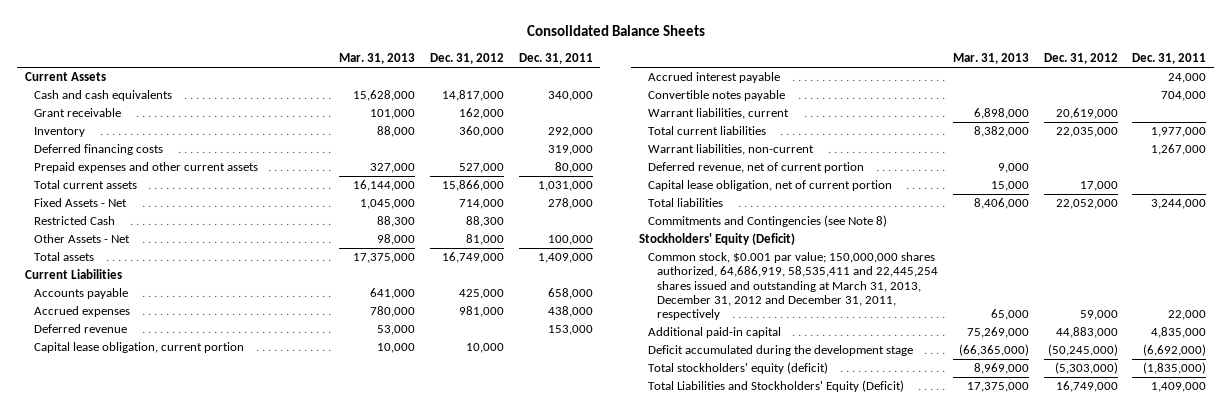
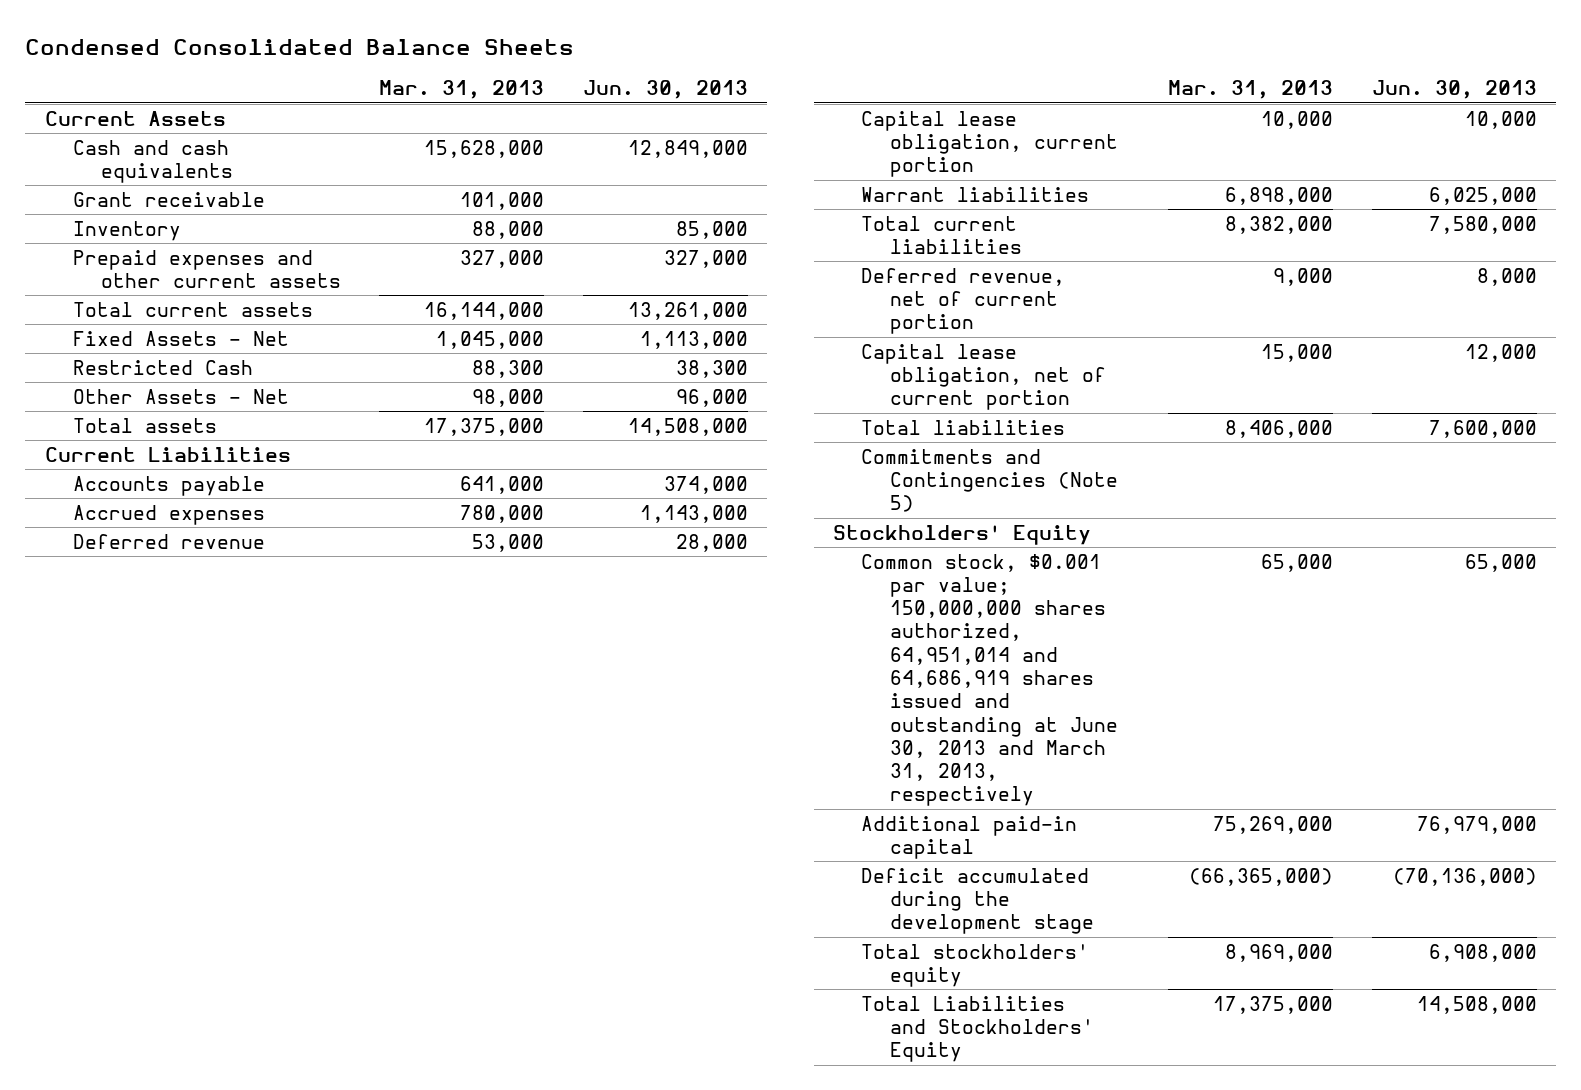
[526,25,705,37] Consolidated Balance Sheets -> [25,38,575,55] Condensed Consolidated Balance Sheets
[429,52,504,64] Dec. 31, 2012 -> none
[518,52,593,64] Dec. 31, 2011 -> none
none -> [582,80,748,100] Jun. 30, 2013
[33,144,163,156] Deferred financing costs -> none
[647,72,780,84] Accrued interest payable -> none
[647,90,785,102] Convertible notes payable -> none
[647,108,789,120] Warrant liabilities, current -> [861,186,1090,202] Warrant liabilities
[647,144,814,156] Warrant liabilities, non-current -> none
[647,215,887,228] Commitments and Contingencies (see Note 8) -> [861,448,1118,513] Commitments and Contingencies (Note 5)
[638,233,795,246] Stockholders' Equity (Deficit) -> [833,524,1092,545] Stockholders' Equity
[647,252,938,321] Common stock, $0.001 par value; 150,000,000 shares authorized, 64,686,919, 58,535,411 and 22,445,254 shares issued and outstanding at March 31, 2013, December 31, 2012 and December 31, 2011, respectively -> [861,553,1118,807] Common stock, $0.001 par value; 150,000,000 shares authorized, 64,951,014 and 64,686,919 shares issued and outstanding at June 30, 2013 and March 31, 2013, respectively
[647,362,828,375] Total stockholders' equity (deficit) -> [861,943,1090,987] Total stockholders' equity
[647,380,904,393] Total Liabilities and Stockholders' Equity (Deficit) -> [861,995,1094,1063] Total Liabilities and Stockholders' Equity

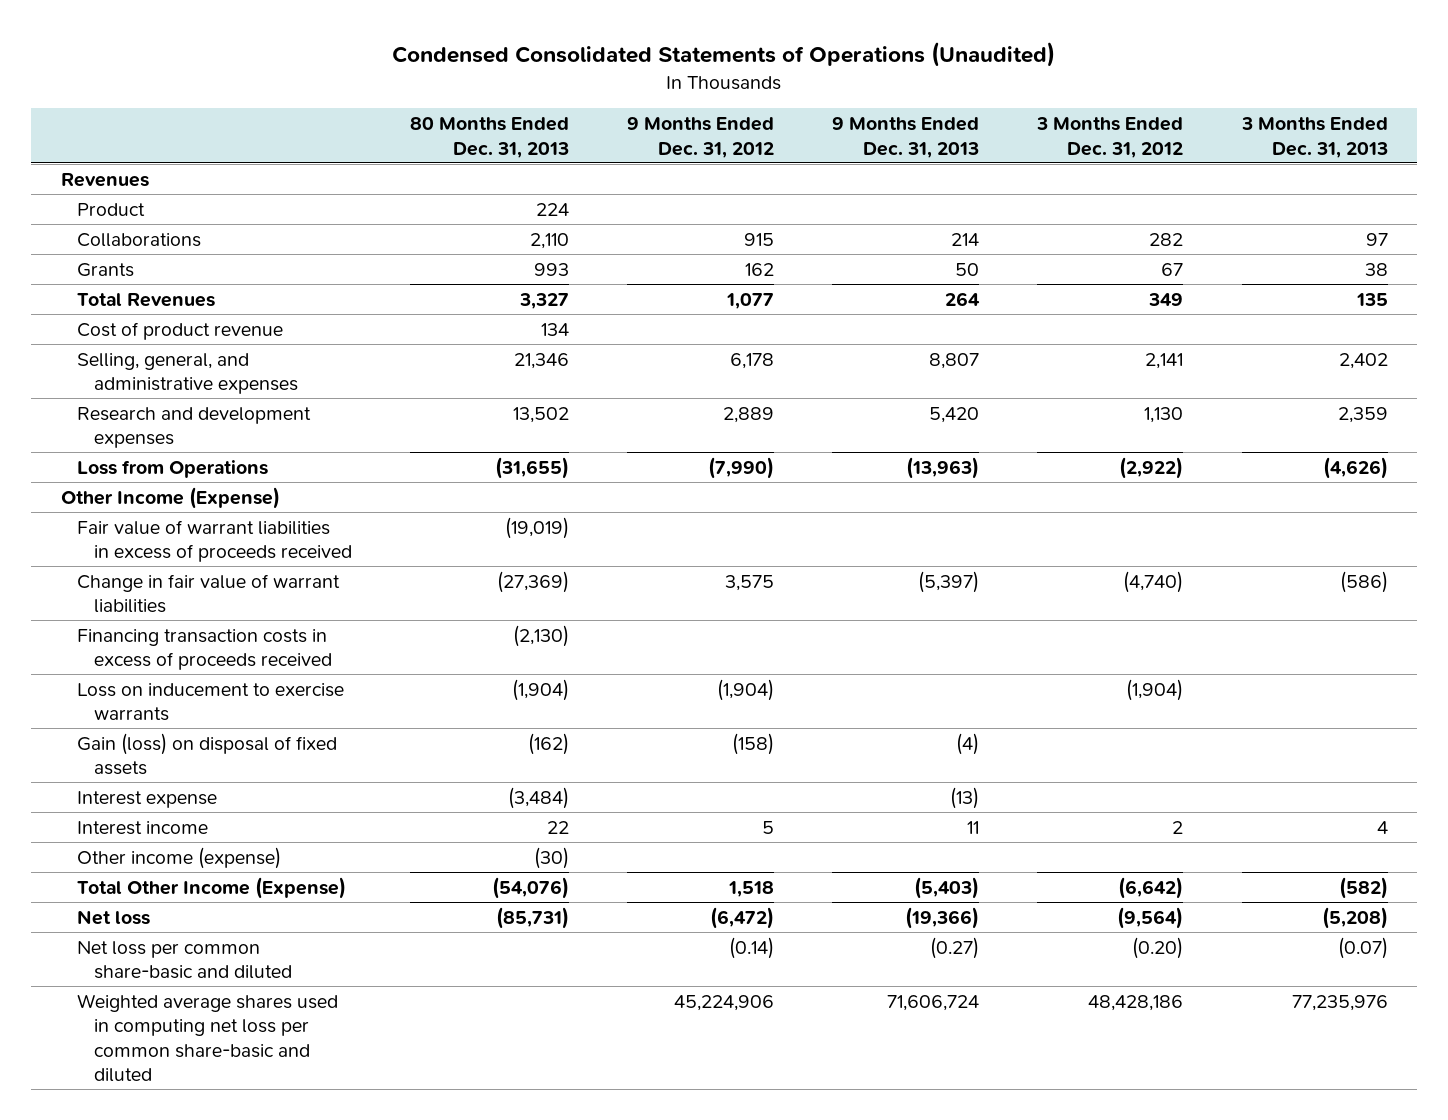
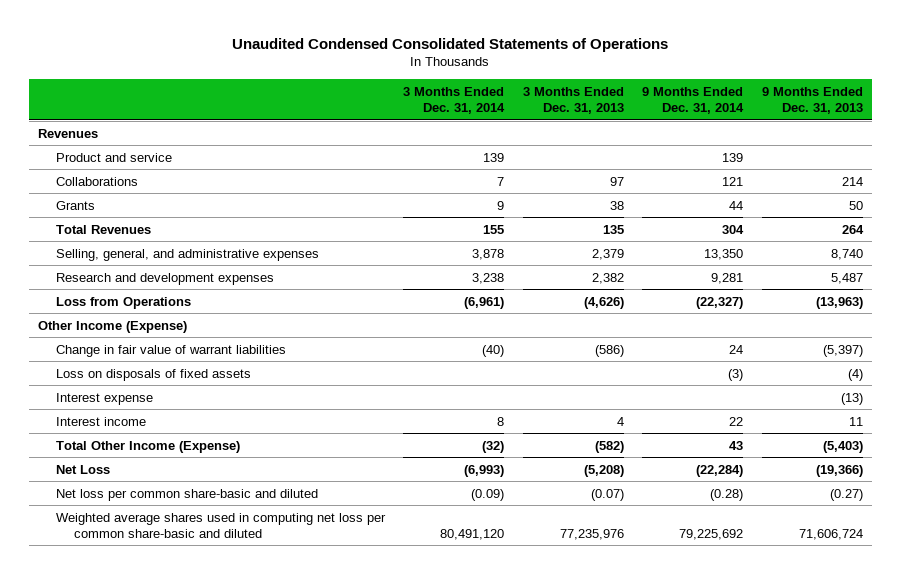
[392,42,1056,68] Condensed Consolidated Statements of Operations (Unaudited) -> [232,37,669,52] Unaudited Condensed Consolidated Statements of Operations
[410,117,570,158] 80 Months Ended Dec. 31, 2013 -> none
[627,117,775,158] 9 Months Ended Dec. 31, 2012 -> none
[1036,117,1184,158] 3 Months Ended Dec. 31, 2012 -> none
none -> [403,86,506,115] 3 Months Ended Dec. 31, 2014
none -> [642,86,745,115] 9 Months Ended Dec. 31, 2014
[77,202,146,216] Product -> none
none -> [56,152,173,162] Product and service
[77,321,284,340] Cost of product revenue -> none
[929,352,980,369] 8,807 -> [830,248,863,260] 8,740
[1338,352,1388,369] 2,402 -> [591,248,624,260] 2,379
[929,406,980,423] 5,420 -> [830,272,863,284] 5,487
[1337,406,1388,423] 2,359 -> [591,272,624,284] 2,382
[77,519,353,563] Fair value of warrant liabilities in excess of proceeds received -> none
[77,628,333,671] Financing transaction costs in excess of proceeds received -> none
[77,682,345,722] Loss on inducement to exercise warrants -> none
[77,732,338,776] Gain (loss) on disposal of fixed assets -> [56,368,252,381] Loss on disposals of fixed assets
[77,846,282,869] Other income (expense) -> none
[77,909,151,925] Net loss -> [56,464,111,474] Net Loss

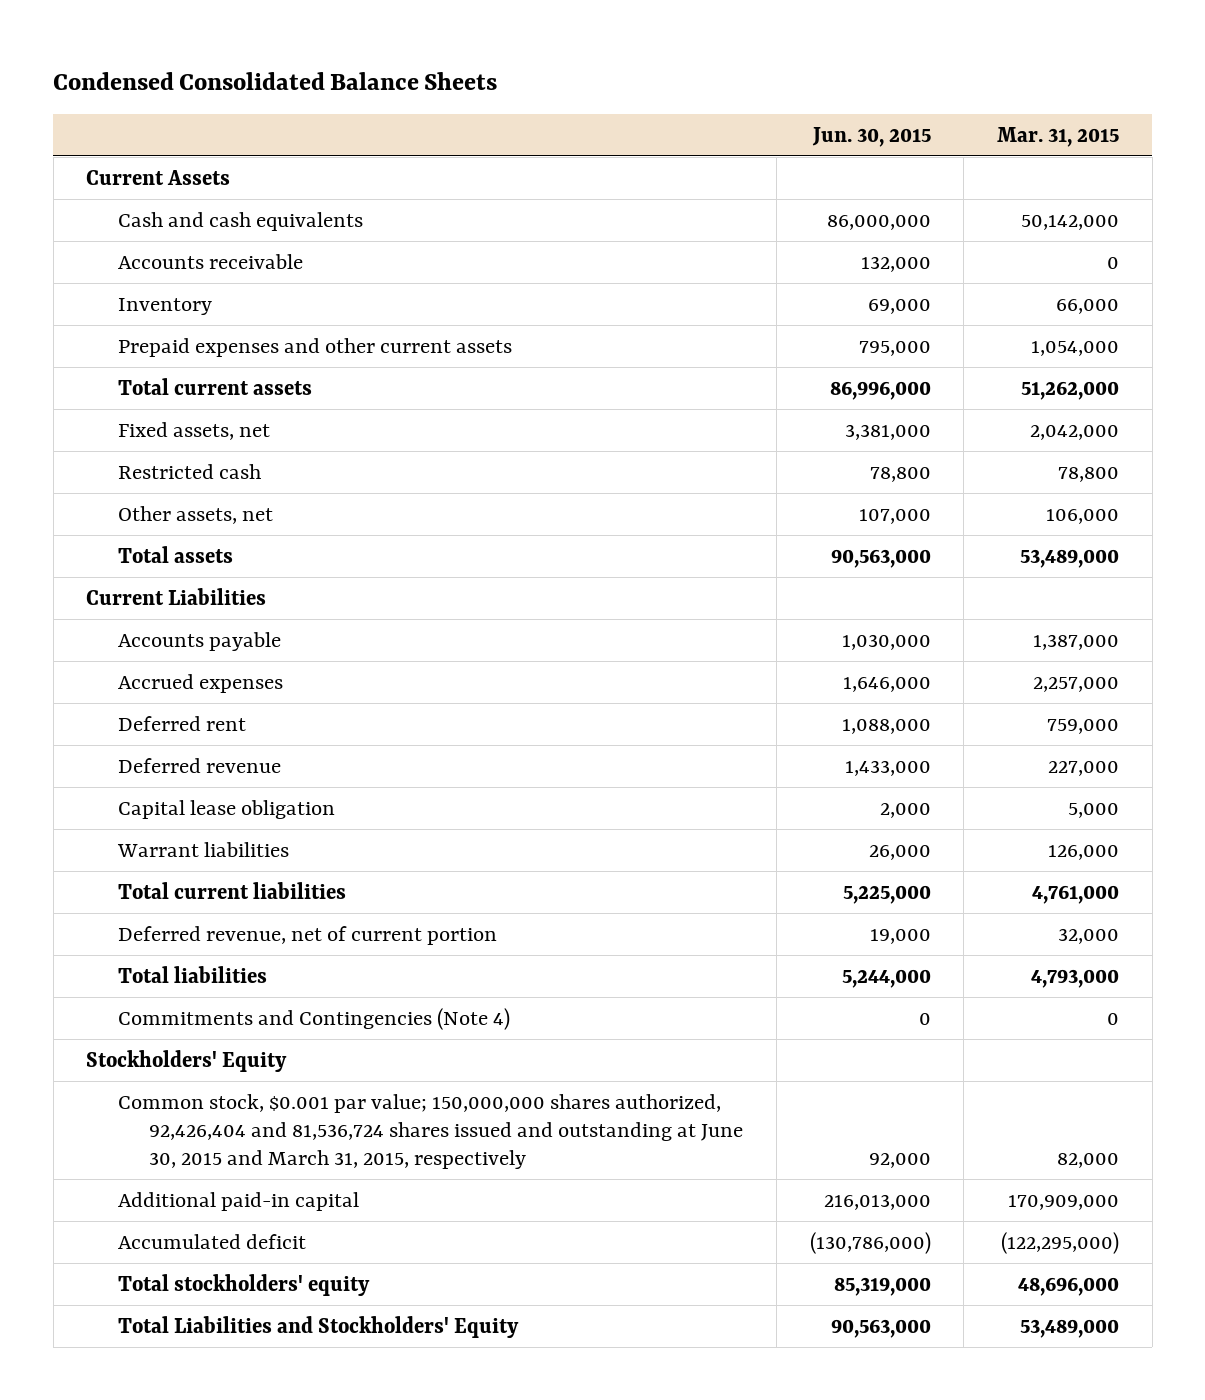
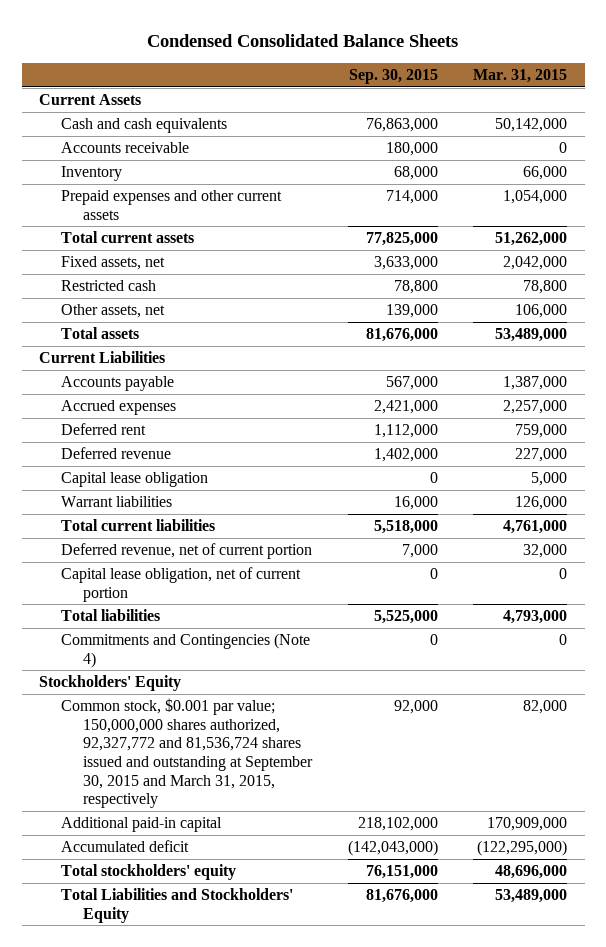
[811,126,931,147] Jun. 30, 2015 -> none
none -> [348,69,438,85] Sep. 30, 2015
none -> [61,567,302,602] Capital lease obligation, net of current portion
[117,1093,744,1169] Common stock, $0.001 par value; 150,000,000 shares authorized, 92,426,404 and 81,536,724 shares issued and outstanding at June 30, 2015 and March 31, 2015, respectively -> [61,698,314,809] Common stock, $0.001 par value; 150,000,000 shares authorized, 92,327,772 and 81,536,724 shares issued and outstanding at September 30, 2015 and March 31, 2015, respectively

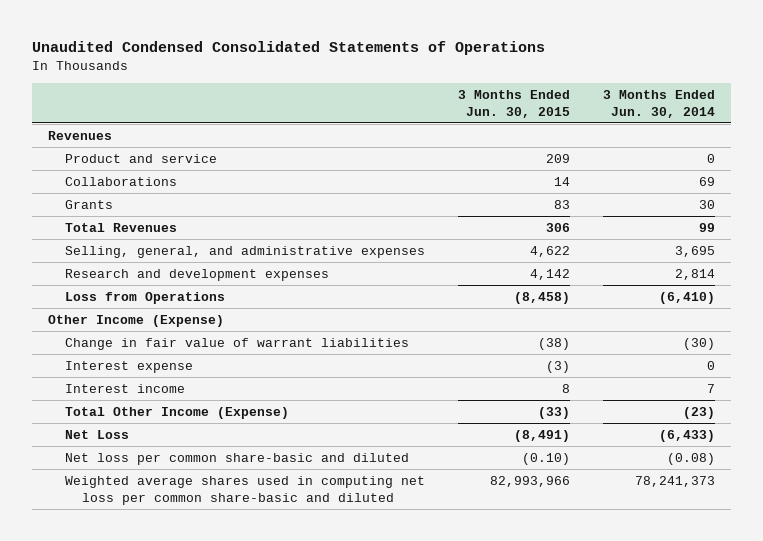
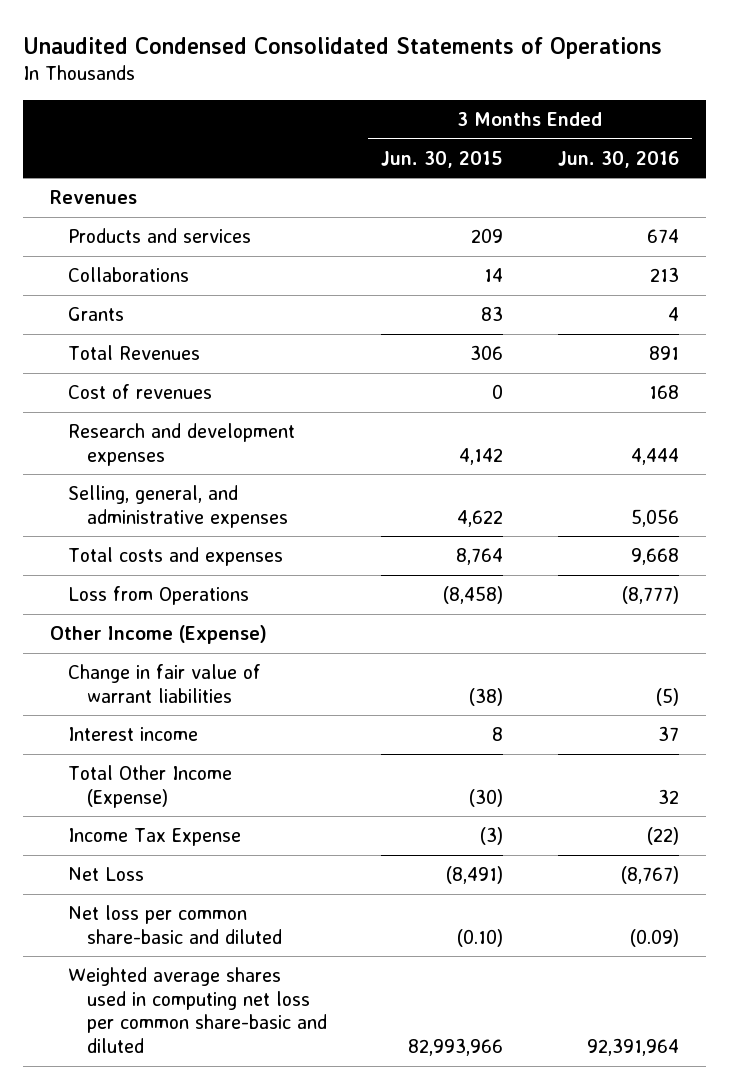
[602,89,715,118] 3 Months Ended Jun. 30, 2014 -> none
none -> [557,150,679,168] Jun. 30, 2016
[64,153,217,163] Product and service -> [68,228,252,244] Products and services
none -> [68,384,213,400] Cost of revenues
[64,245,425,258] Selling, general, and administrative expenses -> [68,485,289,528] Selling, general, and administrative expenses
none -> [68,547,284,567] Total costs and expenses
[64,360,193,373] Interest expense -> none
[537,406,570,419] (33) -> [469,788,504,807] (30)
none -> [68,828,242,847] Income Tax Expense

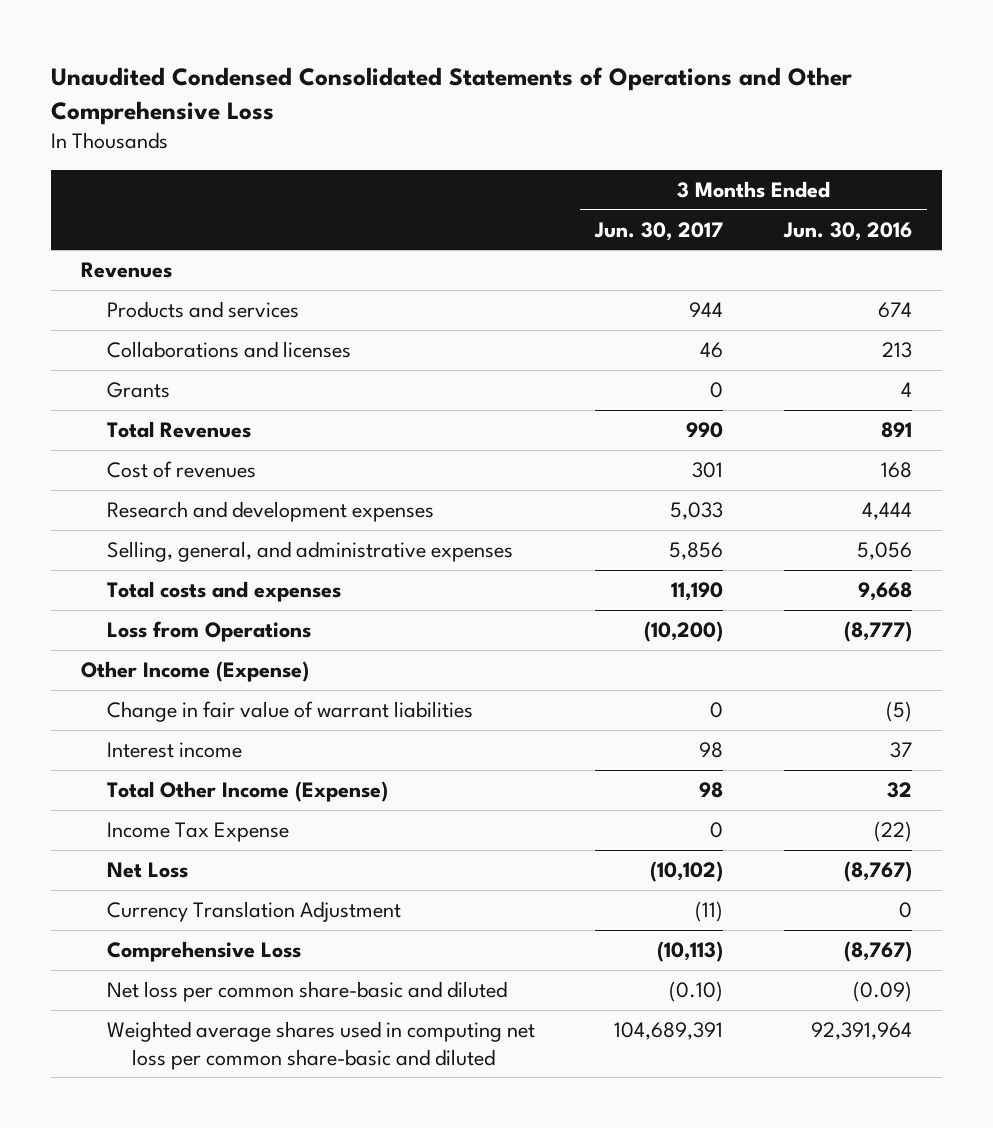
[22,36,662,59] Unaudited Condensed Consolidated Statements of Operations -> [51,67,853,125] Unaudited Condensed Consolidated Statements of Operations and Other Comprehensive Loss
[381,150,504,168] Jun. 30, 2015 -> none
none -> [594,221,724,241] Jun. 30, 2017
[68,267,190,283] Collaborations -> [106,340,351,358] Collaborations and licenses
none -> [106,900,401,922] Currency Translation Adjustment
none -> [106,940,301,962] Comprehensive Loss

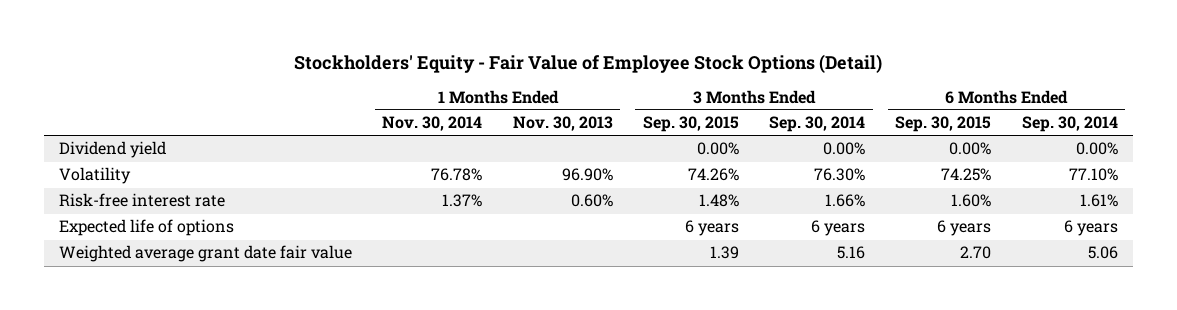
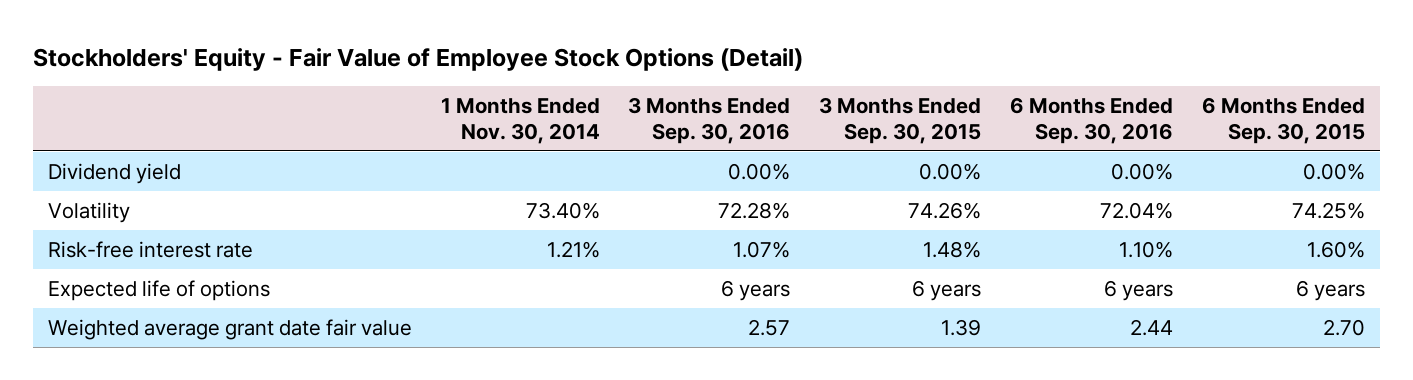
[512,116,613,132] Nov. 30, 2013 -> none
[769,116,866,133] Sep. 30, 2014 -> none
[1021,116,1118,133] Sep. 30, 2014 -> none
none -> [628,97,791,144] 3 Months Ended Sep. 30, 2016
none -> [1010,97,1174,144] 6 Months Ended Sep. 30, 2016
[431,168,483,182] 76.78% -> [525,201,600,219] 73.40%
[442,194,483,208] 1.37% -> [546,240,600,258] 1.21%

